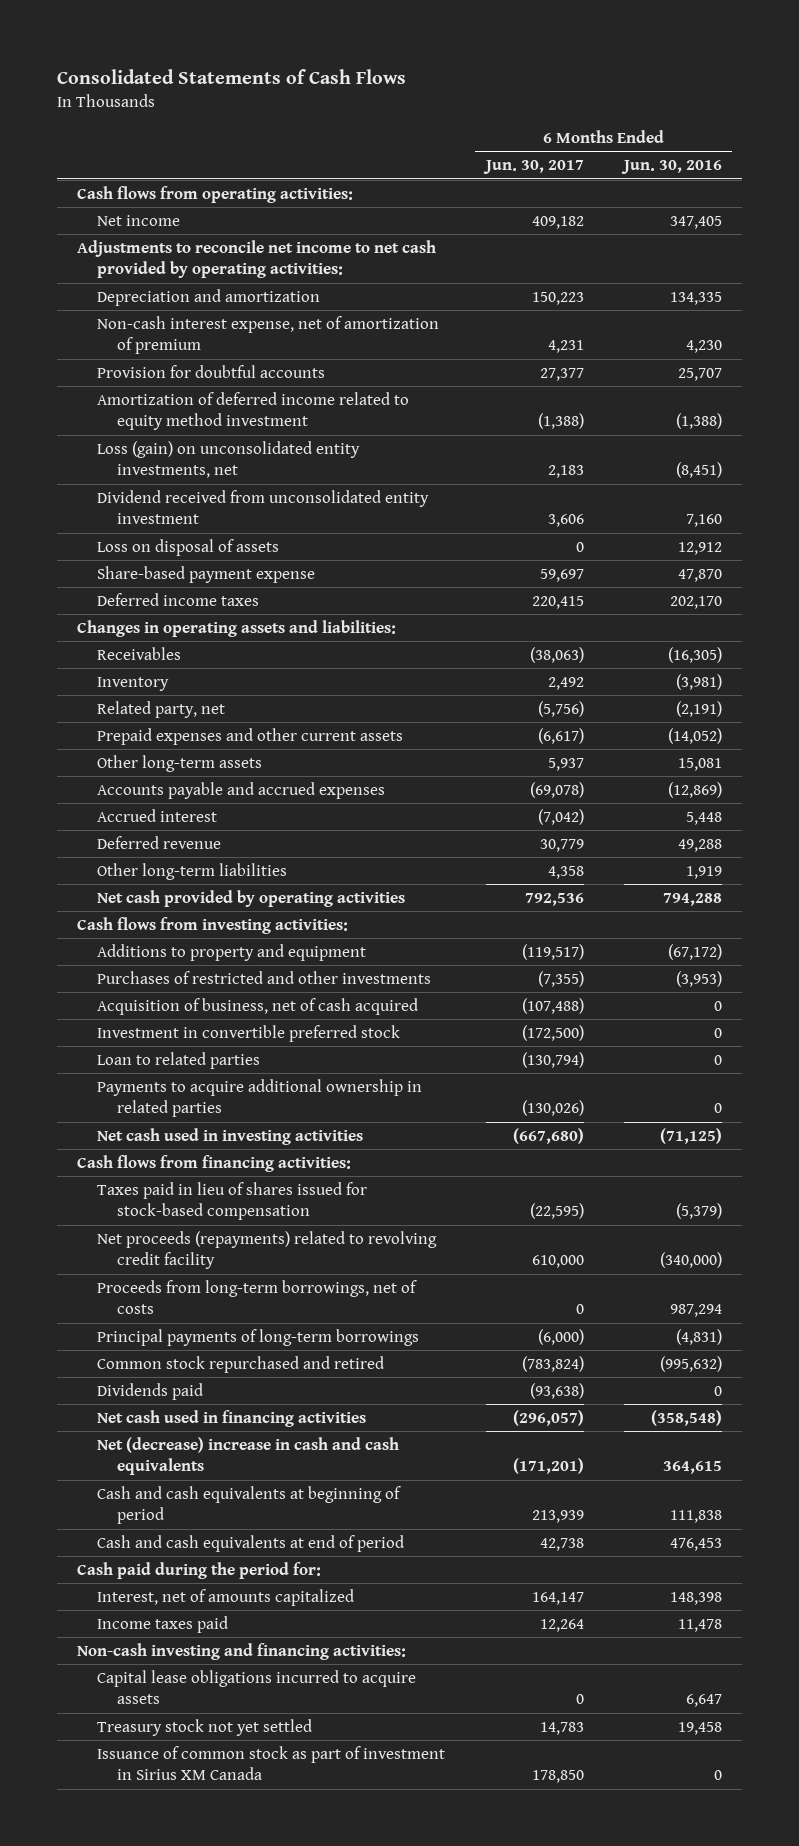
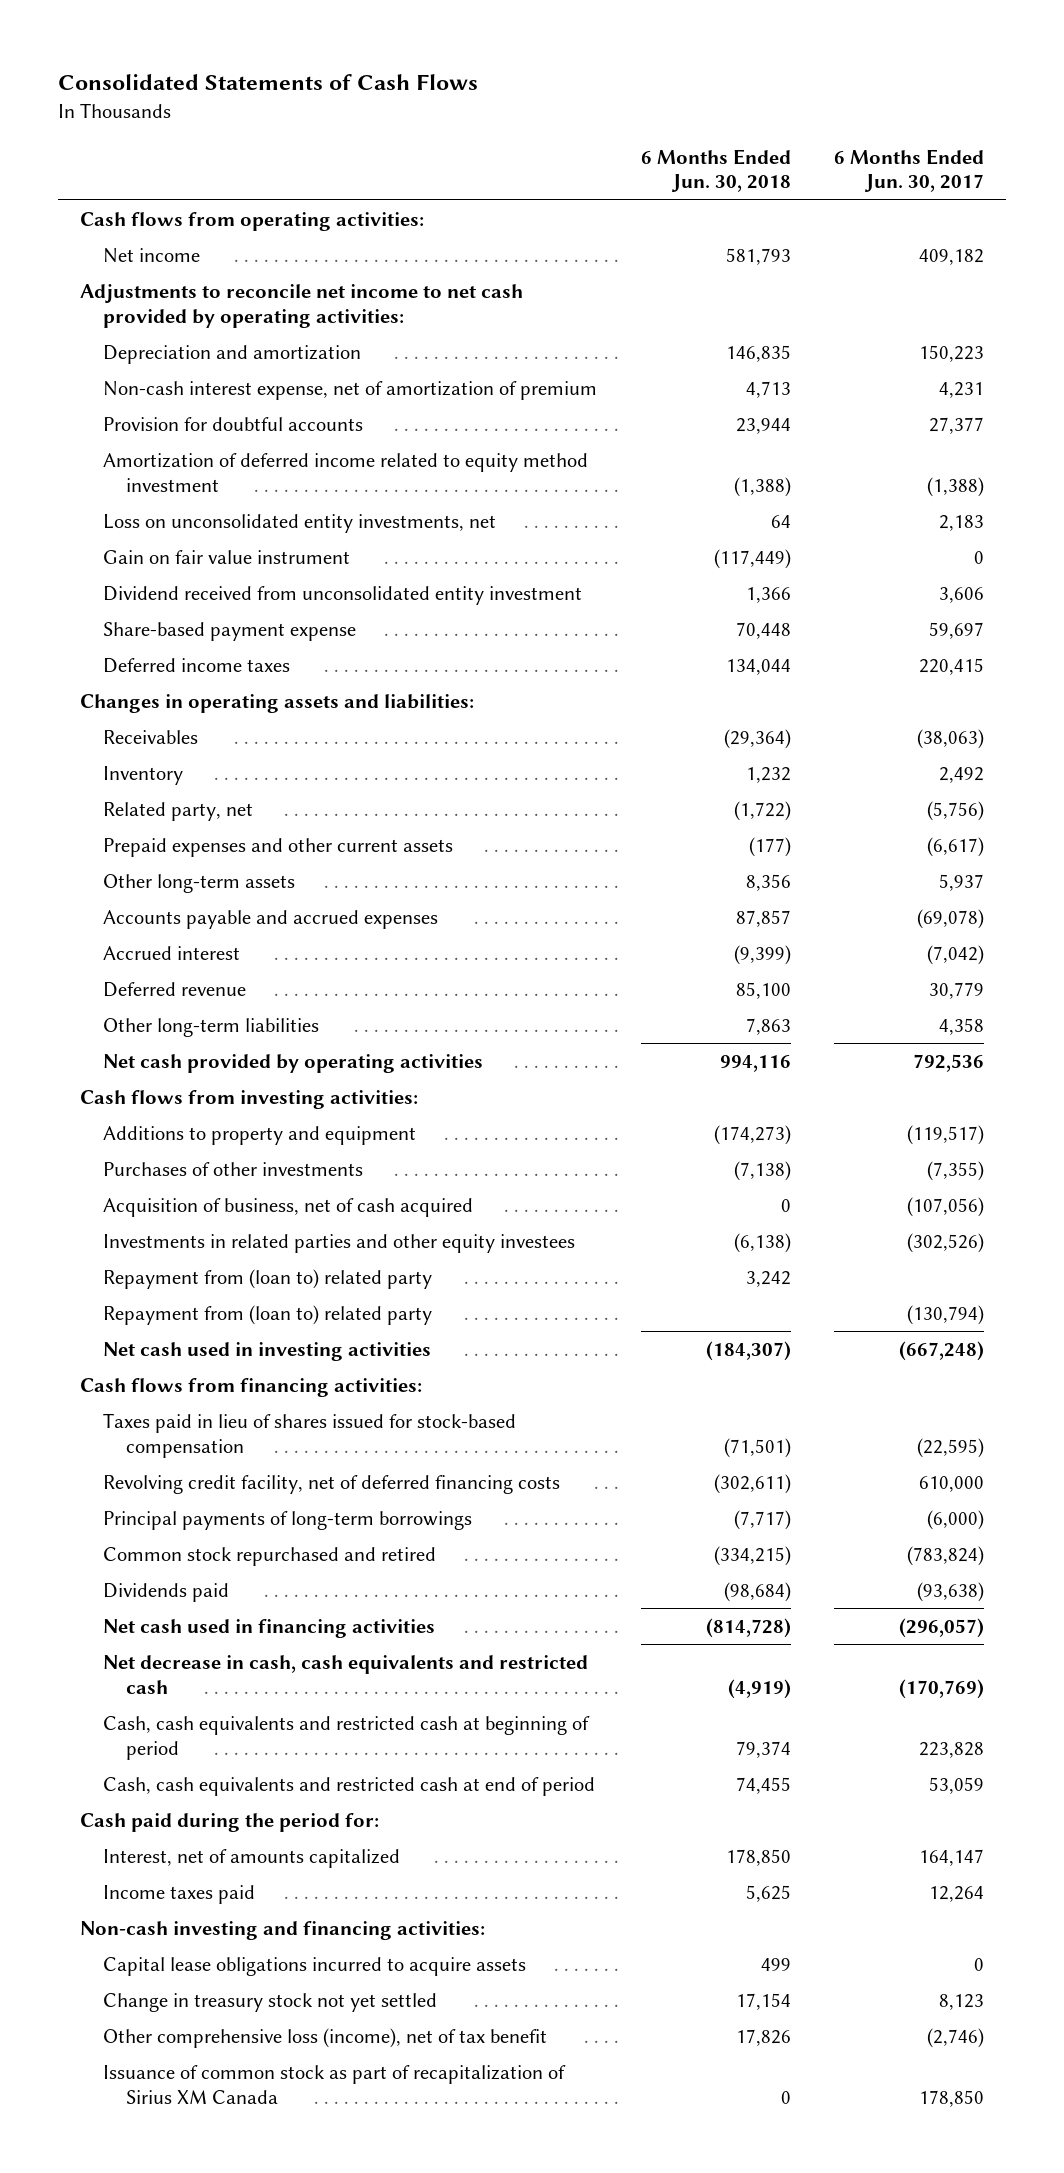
[621,160,723,175] Jun. 30, 2016 -> none
none -> [640,148,791,193] 6 Months Ended Jun. 30, 2018
[96,440,360,479] Loss (gain) on unconsolidated entity investments, net -> [103,513,497,533] Loss on unconsolidated entity investments, net
none -> [103,549,351,564] Gain on fair value instrument
[96,538,279,556] Loss on disposal of assets -> none
[96,1024,400,1042] Investment in convertible preferred stock -> none
[96,1078,422,1118] Payments to acquire additional ownership in related parties -> none
[96,970,431,984] Purchases of restricted and other investments -> [103,1161,364,1176] Purchases of other investments
[521,997,584,1014] (107,488) -> [907,1196,985,1217] (107,056)
none -> [103,1233,576,1253] Investments in related parties and other equity investees
none -> [103,1268,433,1289] Repayment from (loan to) related party
[96,1051,260,1069] Loan to related parties -> [103,1304,433,1325] Repayment from (loan to) related party
[512,1127,584,1144] (667,680) -> [899,1340,985,1361] (667,248)
[96,1279,417,1315] Proceeds from long-term borrowings, net of costs -> none
[96,1230,437,1270] Net proceeds (repayments) related to revolving credit facility -> [103,1474,561,1494] Revolving credit facility, net of deferred financing costs
[96,1436,399,1476] Net (decrease) increase in cash and cash equivalents -> [103,1654,589,1694] Net decrease in cash, cash equivalents and restricted cash
[512,1458,584,1475] (171,201) -> [899,1678,985,1699] (170,769)
[96,1485,401,1525] Cash and cash equivalents at beginning of period -> [103,1715,591,1760] Cash, cash equivalents and restricted cash at beginning of period
[531,1510,584,1524] 213,939 -> [919,1741,985,1758] 223,828
[96,1534,404,1552] Cash and cash equivalents at end of period -> [103,1776,596,1796] Cash, cash equivalents and restricted cash at end of period
[539,1537,584,1551] 42,738 -> [929,1776,985,1794] 53,059
[96,1718,312,1736] Treasury stock not yet settled -> [103,1992,438,2012] Change in treasury stock not yet settled
[539,1721,584,1735] 14,783 -> [939,1993,985,2010] 8,123
none -> [103,2027,548,2048] Other comprehensive loss (income), net of tax benefit
[96,1745,445,1781] Issuance of common stock as part of investment in Sirius XM Canada -> [103,2064,567,2104] Issuance of common stock as part of recapitalization of Sirius XM Canada

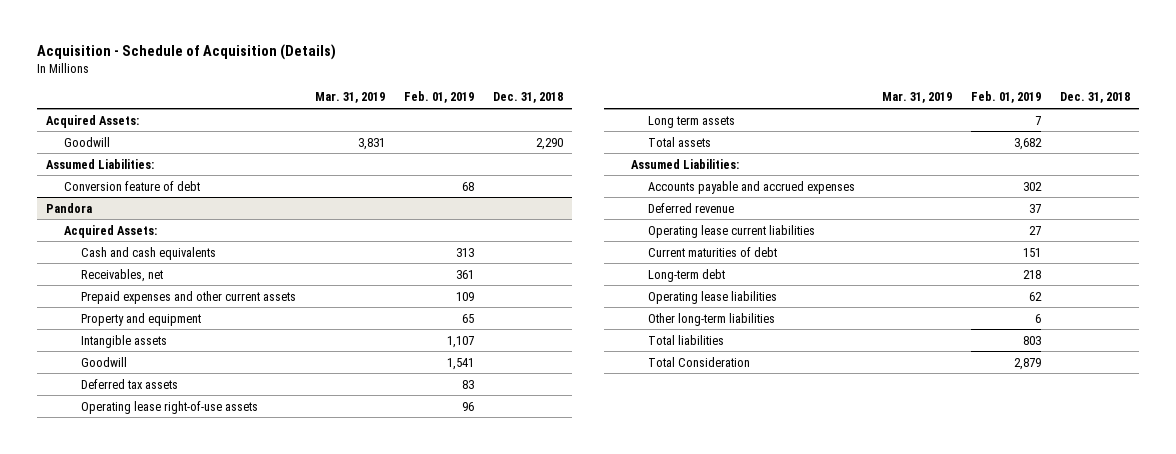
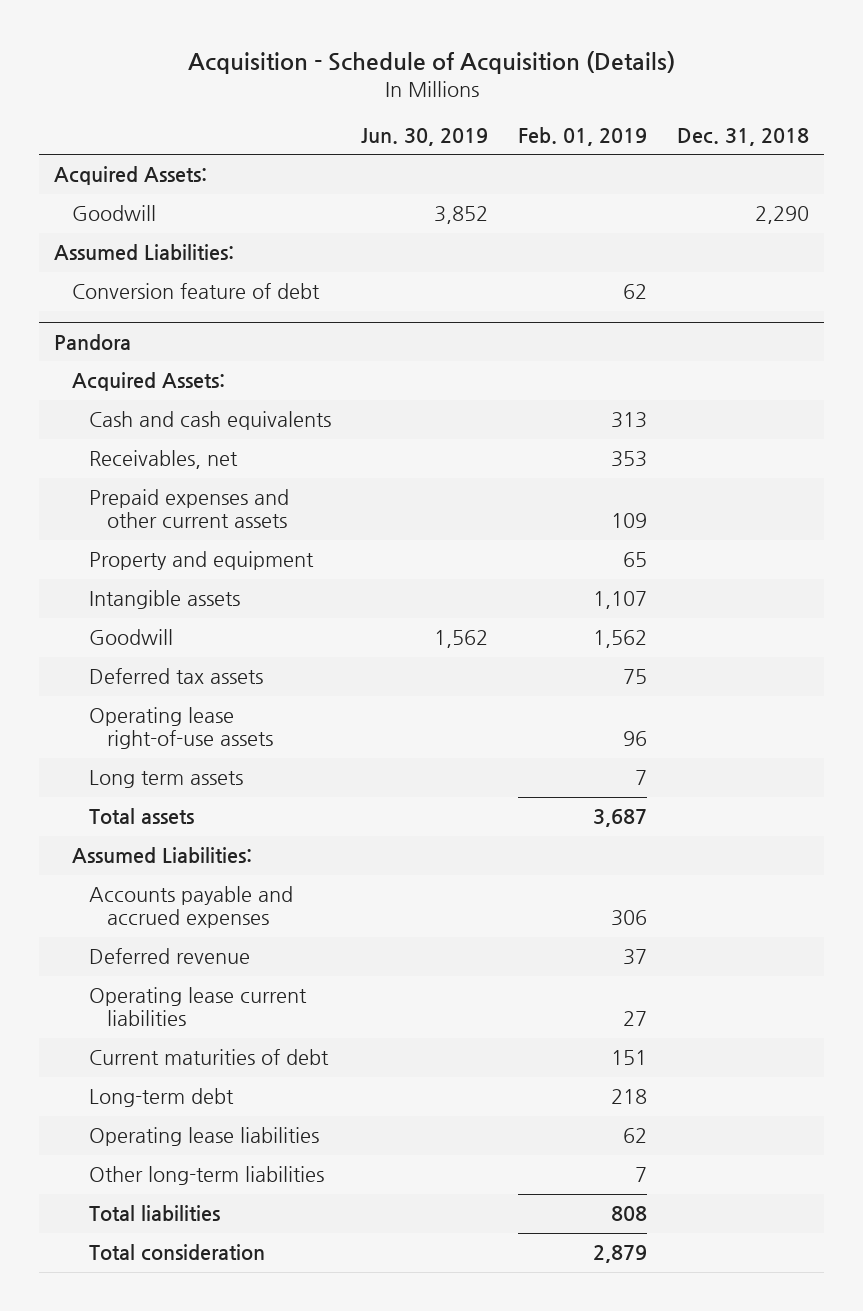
[314,92,385,104] Mar. 31, 2019 -> none
none -> [361,127,489,146] Jun. 30, 2019
[461,181,474,191] 68 -> [623,284,648,300] 62
[455,269,474,279] 361 -> [611,451,648,468] 353
[446,357,474,370] 1,541 -> [593,630,648,649] 1,562
[461,379,474,389] 83 -> [623,669,648,685] 75
[1013,137,1042,150] 3,682 -> [593,809,648,828] 3,687
[1022,181,1042,191] 302 -> [611,910,648,927] 306
[1034,313,1041,323] 6 -> [635,1167,648,1183] 7
[1022,335,1041,345] 803 -> [611,1206,648,1222] 808
[647,356,750,367] Total Consideration -> [89,1244,266,1262] Total consideration

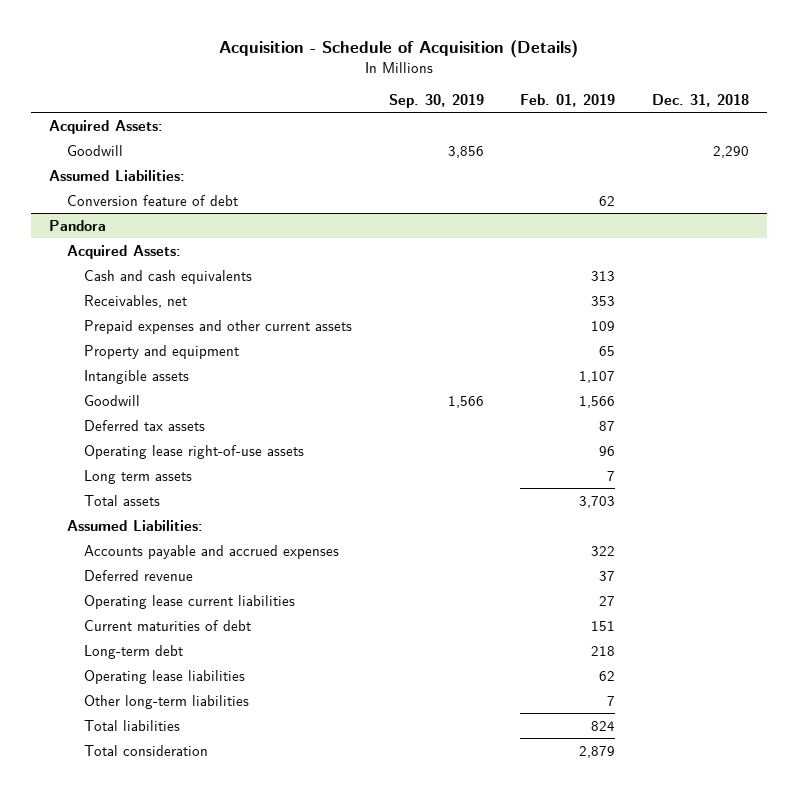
[361,127,489,146] Jun. 30, 2019 -> none
none -> [388,93,484,108] Sep. 30, 2019
[593,630,648,649] 1,562 -> [579,395,616,408] 1,566
[623,669,648,685] 75 -> [599,420,616,431] 87
[593,809,648,828] 3,687 -> [579,495,616,508] 3,703
[611,910,648,927] 306 -> [591,545,616,556] 322
[611,1206,648,1222] 808 -> [591,720,616,731] 824

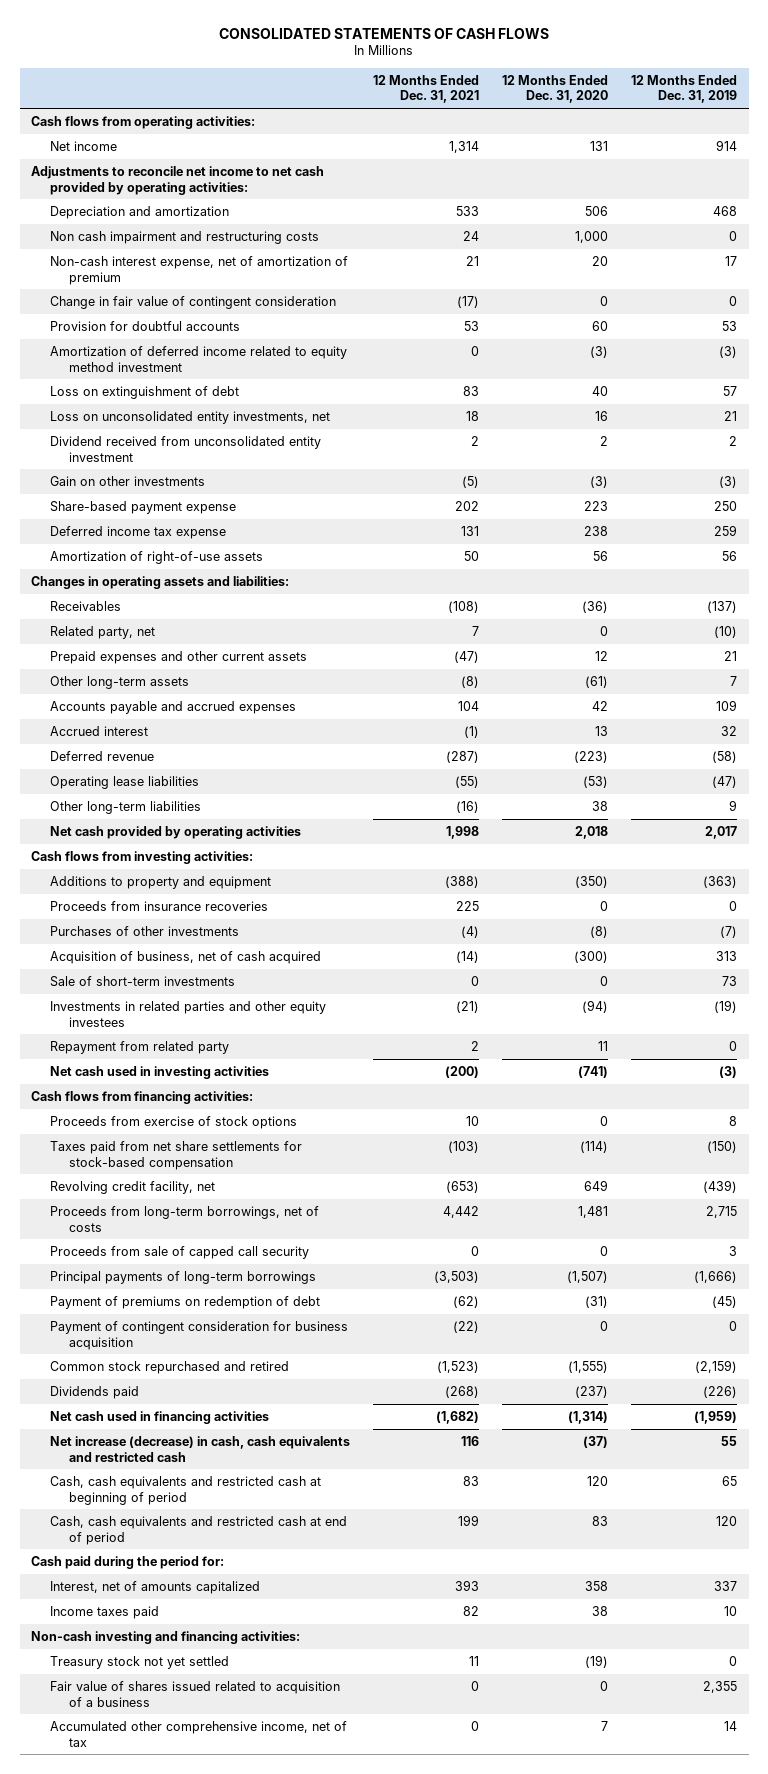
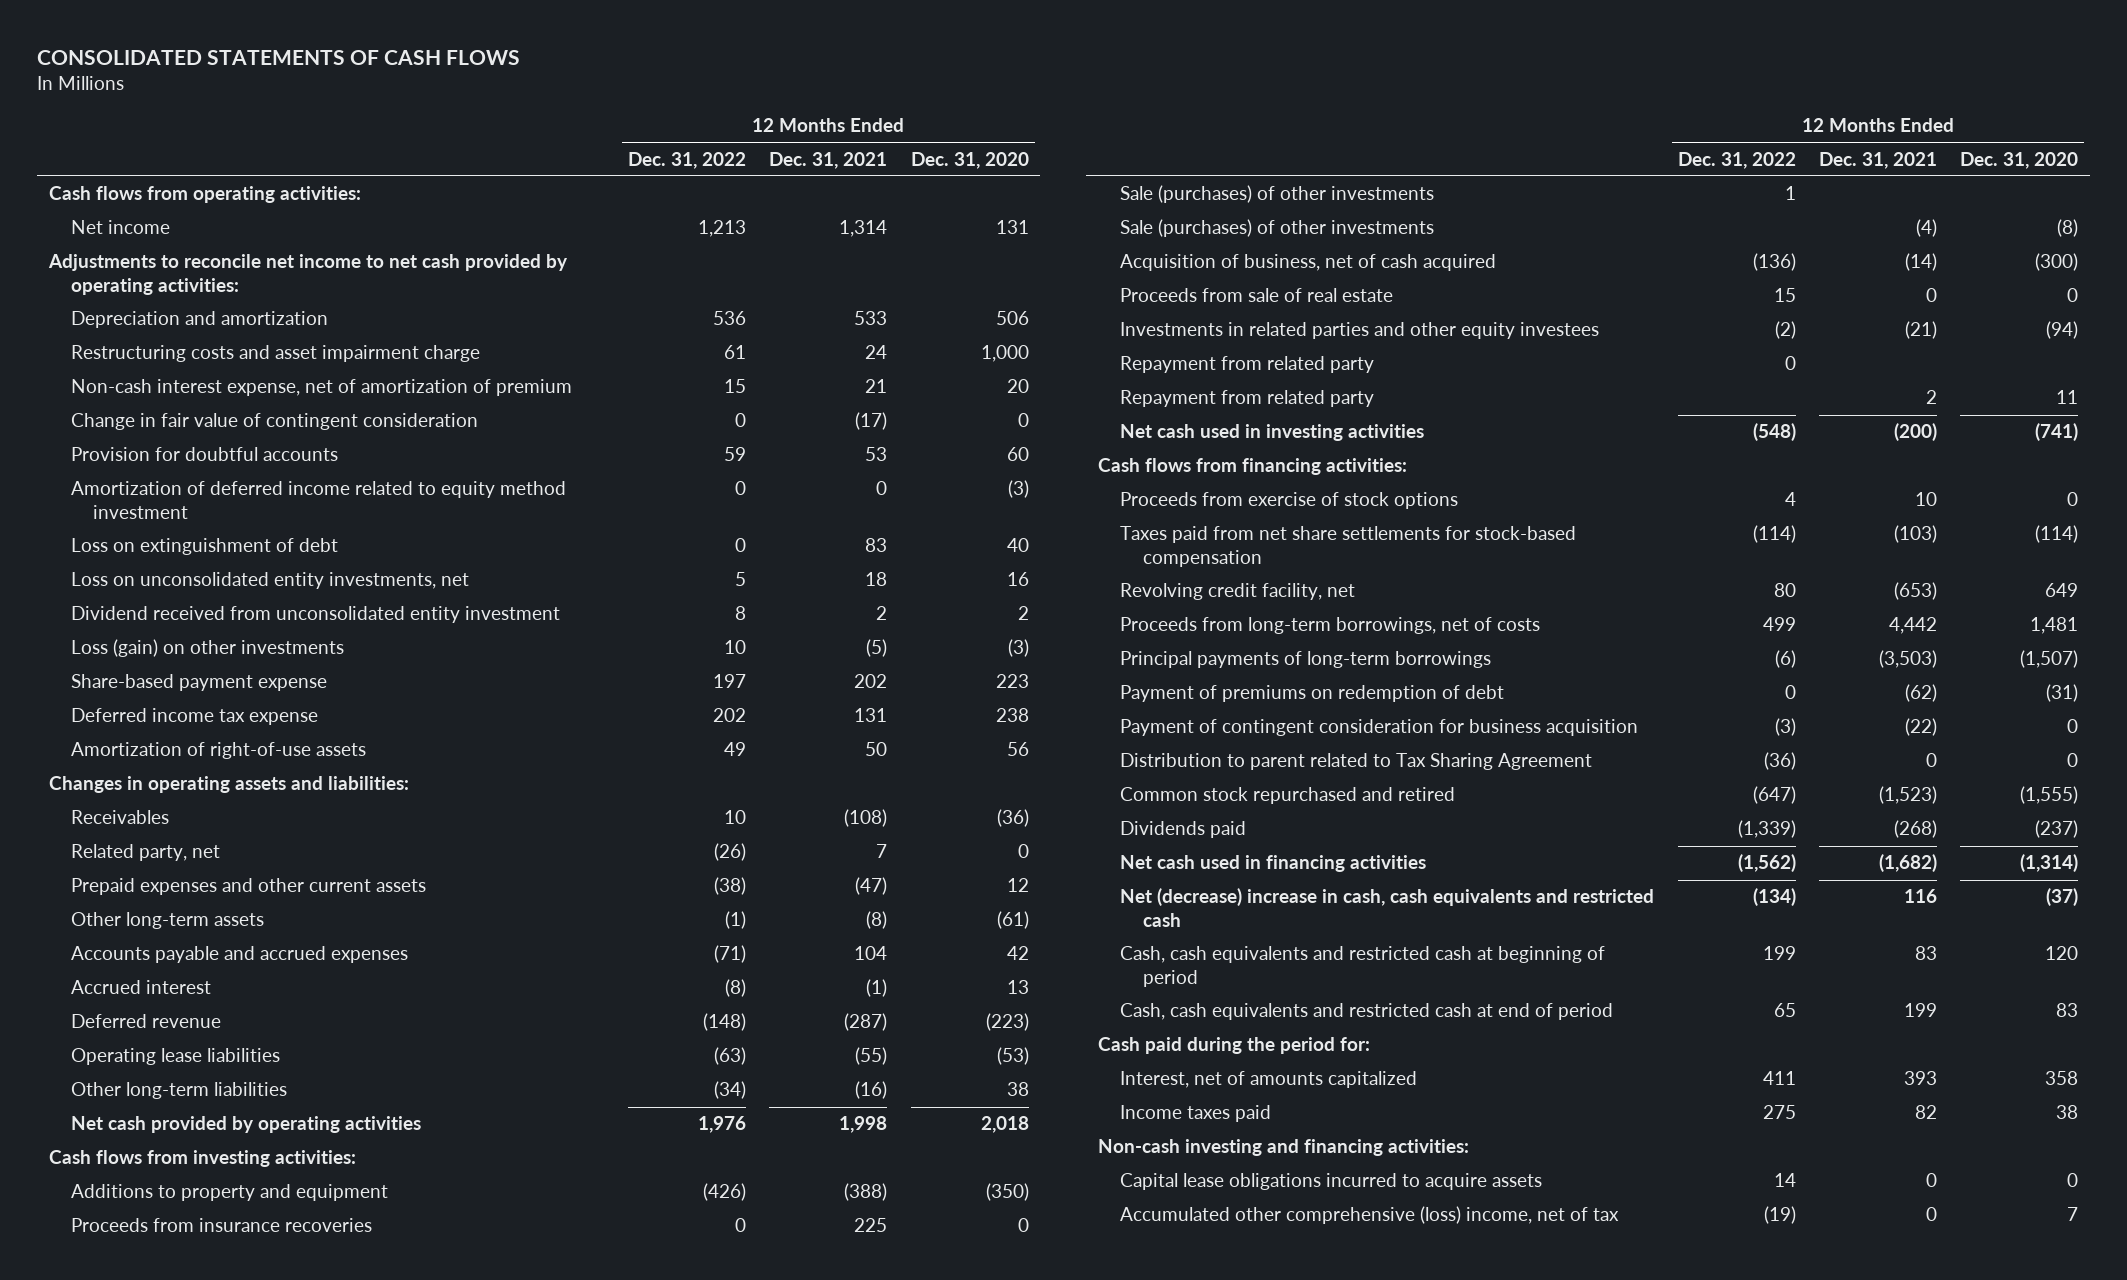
[631,74,738,104] 12 Months Ended Dec. 31, 2019 -> none
none -> [628,151,747,169] Dec. 31, 2022
[49,230,319,244] Non cash impairment and restructuring costs -> [70,345,480,363] Restructuring costs and asset impairment charge
[49,475,205,486] Gain on other investments -> [70,639,344,658] Loss (gain) on other investments
none -> [1120,185,1435,204] Sale (purchases) of other investments
[49,925,239,936] Purchases of other investments -> [1120,219,1435,238] Sale (purchases) of other investments
[49,975,235,987] Sale of short-term investments -> none
none -> [1120,288,1394,303] Proceeds from sale of real estate
none -> [1120,356,1375,374] Repayment from related party
[49,1245,309,1259] Proceeds from sale of capped call security -> none
none -> [1120,753,1593,771] Distribution to parent related to Tax Sharing Agreement
[49,1435,350,1462] Net increase (decrease) in cash, cash equivalents and restricted cash -> [1120,888,1655,928] Net (decrease) increase in cash, cash equivalents and restricted cash
[49,1655,229,1669] Treasury stock not yet settled -> none
[49,1680,340,1707] Fair value of shares issued related to acquisition of a business -> none
none -> [1120,1173,1543,1191] Capital lease obligations incurred to acquire assets
[49,1720,347,1747] Accumulated other comprehensive income, net of tax -> [1120,1206,1620,1225] Accumulated other comprehensive (loss) income, net of tax

